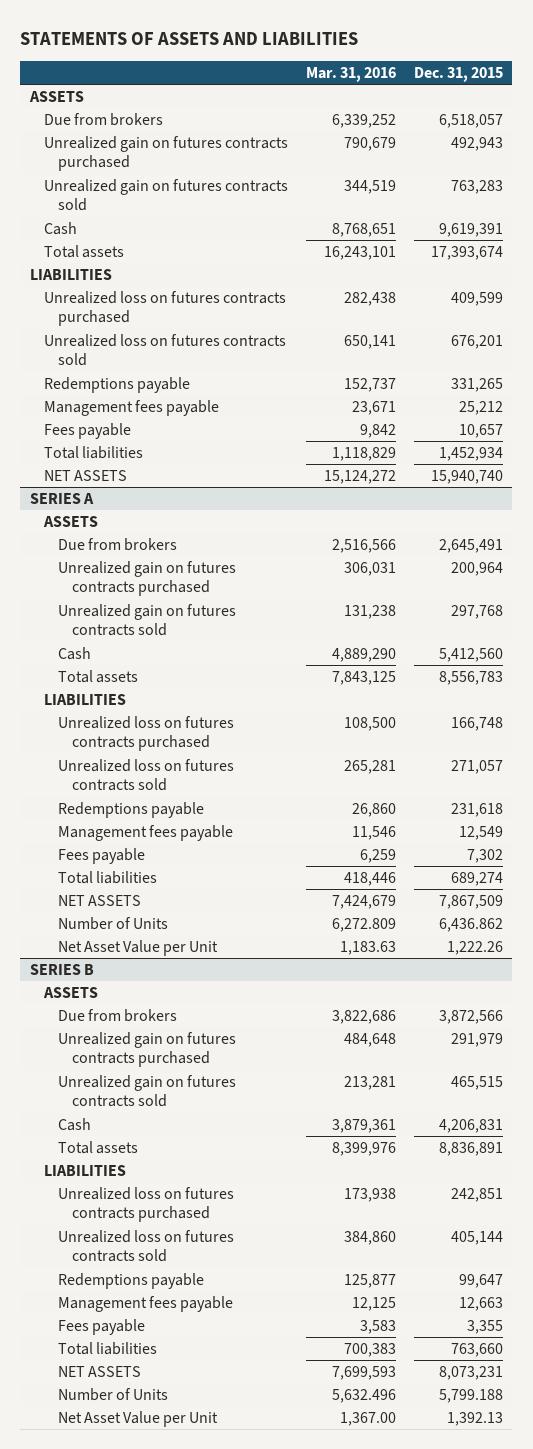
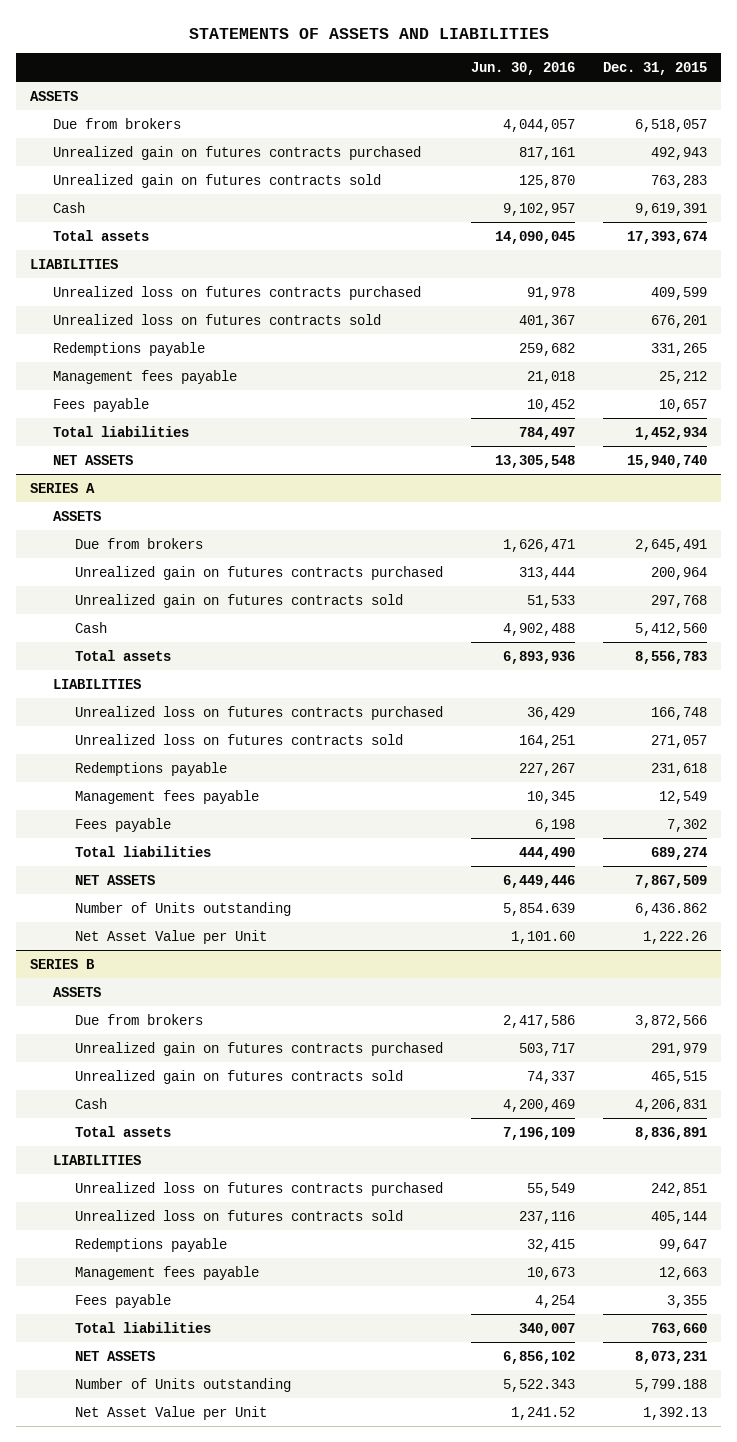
[305,66,396,82] Mar. 31, 2016 -> none
none -> [471,61,576,75] Jun. 30, 2016
[57,916,168,930] Number of Units -> [75,901,292,916] Number of Units outstanding
[57,1387,168,1401] Number of Units -> [75,1377,292,1392] Number of Units outstanding

